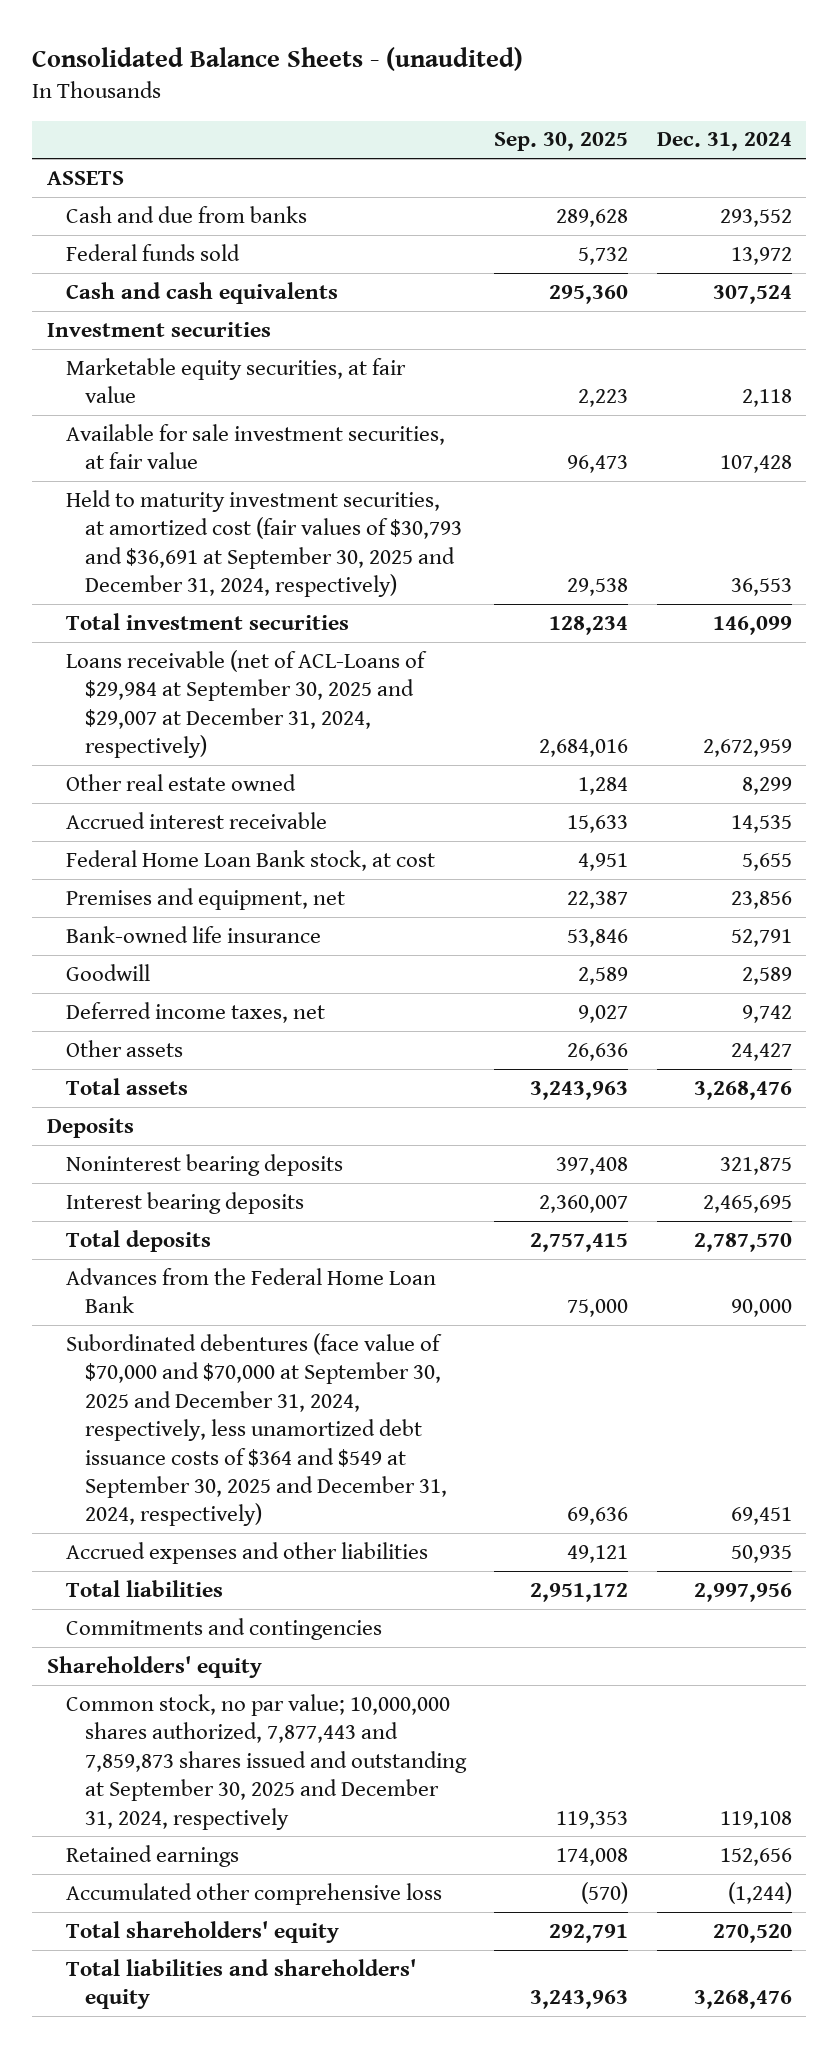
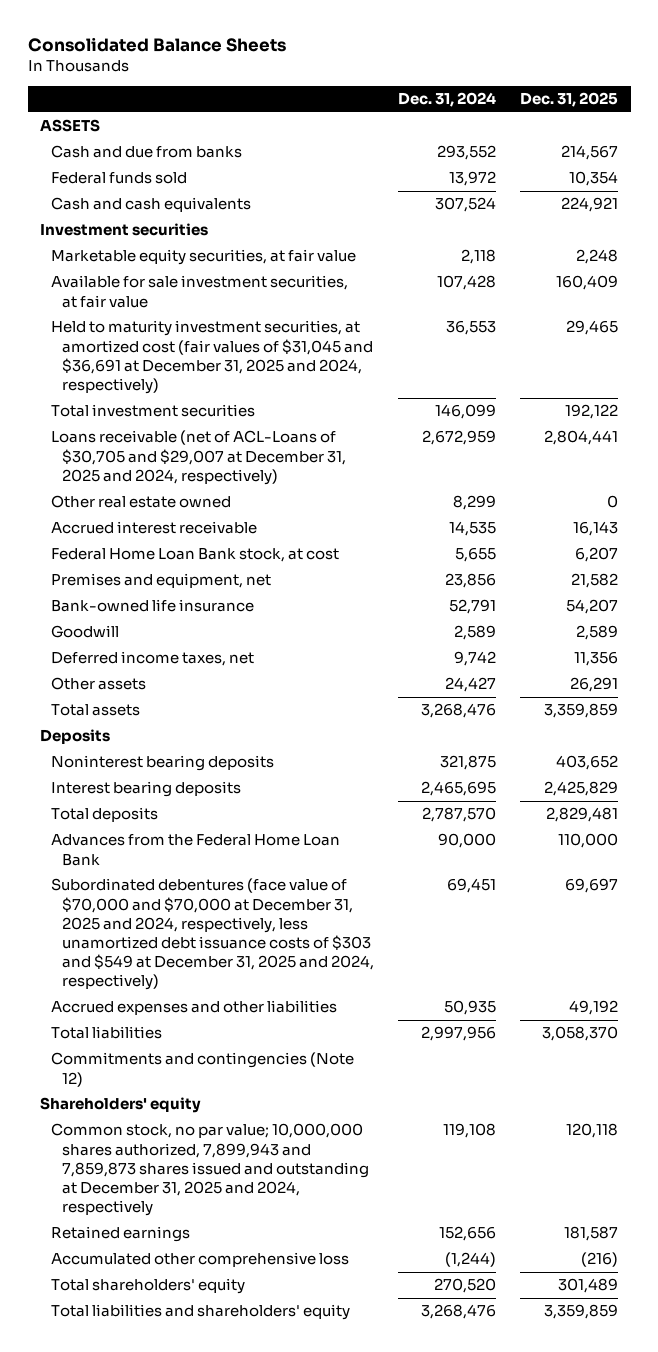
[32,47,524,72] Consolidated Balance Sheets - (unaudited) -> [27,36,286,52] Consolidated Balance Sheets
[494,132,629,152] Sep. 30, 2025 -> none
none -> [520,92,619,108] Dec. 31, 2025
[65,489,462,598] Held to maturity investment securities, at amortized cost (fair values of $30,793 and $36,691 at September 30, 2025 and December 31, 2024, respectively) -> [50,320,373,395] Held to maturity investment securities, at amortized cost (fair values of $31,045 and $36,691 at December 31, 2025 and 2024, respectively)
[65,649,427,759] Loans receivable (net of ACL-Loans of $29,984 at September 30, 2025 and $29,007 at December 31, 2024, respectively) -> [50,430,346,485] Loans receivable (net of ACL-Loans of $30,705 and $29,007 at December 31, 2025 and 2024, respectively)
[65,1332,447,1527] Subordinated debentures (face value of $70,000 and $70,000 at September 30, 2025 and December 31, 2024, respectively, less unamortized debt issuance costs of $364 and $549 at September 30, 2025 and December 31, 2024, respectively) -> [50,878,374,991] Subordinated debentures (face value of $70,000 and $70,000 at December 31, 2025 and 2024, respectively, less unamortized debt issuance costs of $303 and $549 at December 31, 2025 and 2024, respectively)
[65,1617,382,1640] Commitments and contingencies -> [50,1052,354,1087] Commitments and contingencies (Note 12)
[65,1693,467,1830] Common stock, no par value; 10,000,000 shares authorized, 7,877,443 and 7,859,873 shares issued and outstanding at September 30, 2025 and December 31, 2024, respectively -> [50,1123,369,1217] Common stock, no par value; 10,000,000 shares authorized, 7,899,943 and 7,859,873 shares issued and outstanding at December 31, 2025 and 2024, respectively

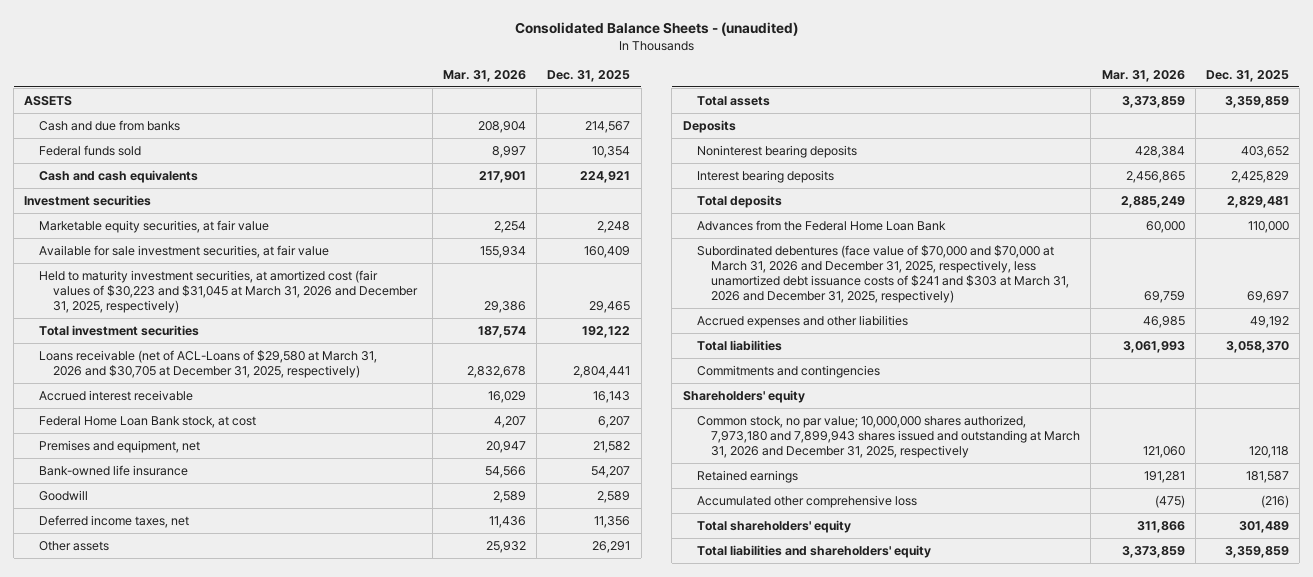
[27,36,286,52] Consolidated Balance Sheets -> [514,21,798,36] Consolidated Balance Sheets - (unaudited)
[397,92,496,108] Dec. 31, 2024 -> none
none -> [443,69,527,82] Mar. 31, 2026
[50,320,373,395] Held to maturity investment securities, at amortized cost (fair values of $31,045 and $36,691 at December 31, 2025 and 2024, respectively) -> [38,269,418,314] Held to maturity investment securities, at amortized cost (fair values of $30,223 and $31,045 at March 31, 2026 and December 31, 2025, respectively)
[50,495,231,509] Other real estate owned -> none
[50,430,346,485] Loans receivable (net of ACL-Loans of $30,705 and $29,007 at December 31, 2025 and 2024, respectively) -> [38,349,377,378] Loans receivable (net of ACL-Loans of $29,580 at March 31, 2026 and $30,705 at December 31, 2025, respectively)
[50,878,374,991] Subordinated debentures (face value of $70,000 and $70,000 at December 31, 2025 and 2024, respectively, less unamortized debt issuance costs of $303 and $549 at December 31, 2025 and 2024, respectively) -> [696,244,1070,304] Subordinated debentures (face value of $70,000 and $70,000 at March 31, 2026 and December 31, 2025, respectively, less unamortized debt issuance costs of $241 and $303 at March 31, 2026 and December 31, 2025, respectively)
[50,1052,354,1087] Commitments and contingencies (Note 12) -> [696,364,880,378] Commitments and contingencies
[50,1123,369,1217] Common stock, no par value; 10,000,000 shares authorized, 7,899,943 and 7,859,873 shares issued and outstanding at December 31, 2025 and 2024, respectively -> [696,414,1081,459] Common stock, no par value; 10,000,000 shares authorized, 7,973,180 and 7,899,943 shares issued and outstanding at March 31, 2026 and December 31, 2025, respectively

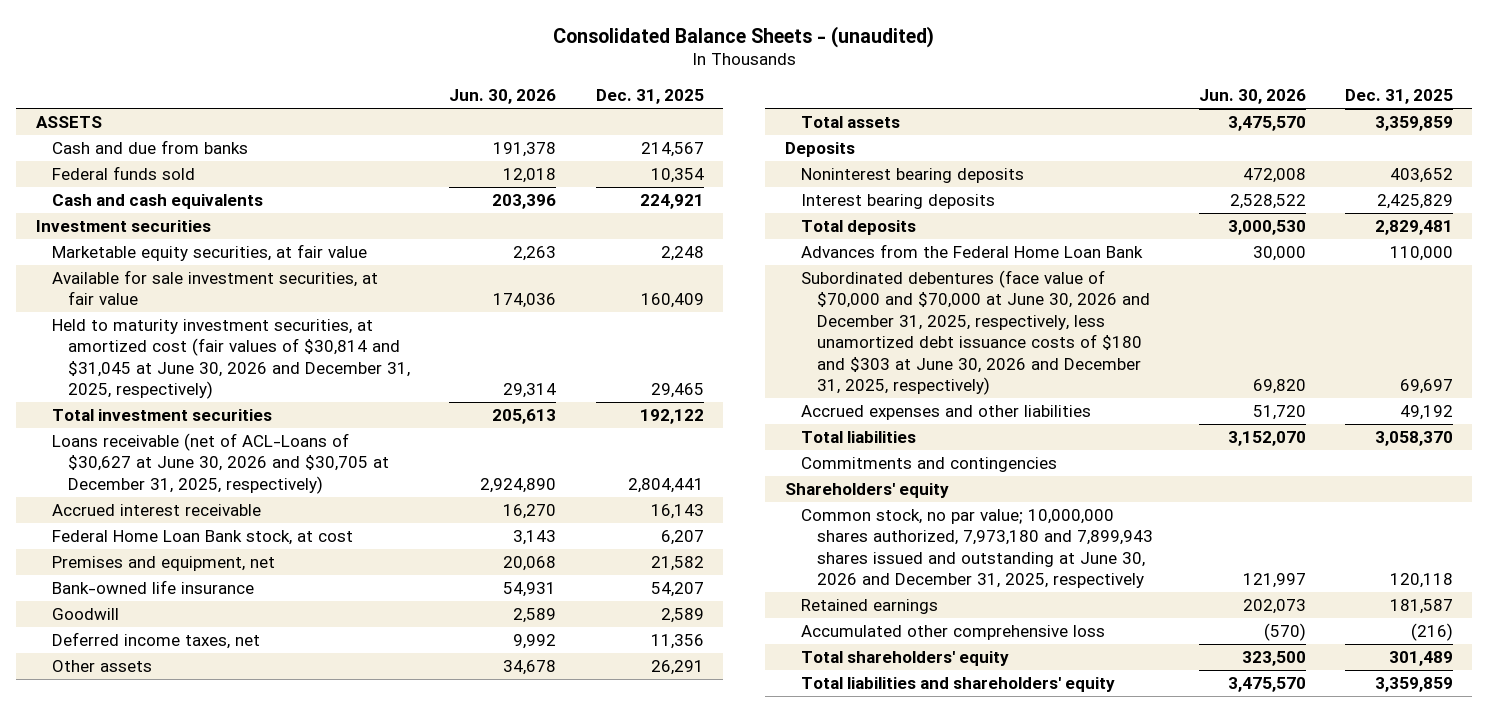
[443,69,527,82] Mar. 31, 2026 -> none
none -> [449,89,557,105] Jun. 30, 2026
[38,269,418,314] Held to maturity investment securities, at amortized cost (fair values of $30,223 and $31,045 at March 31, 2026 and December 31, 2025, respectively) -> [52,319,411,400] Held to maturity investment securities, at amortized cost (fair values of $30,814 and $31,045 at June 30, 2026 and December 31, 2025, respectively)
[38,349,377,378] Loans receivable (net of ACL-Loans of $29,580 at March 31, 2026 and $30,705 at December 31, 2025, respectively) -> [52,433,390,494] Loans receivable (net of ACL-Loans of $30,627 at June 30, 2026 and $30,705 at December 31, 2025, respectively)
[696,244,1070,304] Subordinated debentures (face value of $70,000 and $70,000 at March 31, 2026 and December 31, 2025, respectively, less unamortized debt issuance costs of $241 and $303 at March 31, 2026 and December 31, 2025, respectively) -> [801,270,1151,396] Subordinated debentures (face value of $70,000 and $70,000 at June 30, 2026 and December 31, 2025, respectively, less unamortized debt issuance costs of $180 and $303 at June 30, 2026 and December 31, 2025, respectively)
[696,414,1081,459] Common stock, no par value; 10,000,000 shares authorized, 7,973,180 and 7,899,943 shares issued and outstanding at March 31, 2026 and December 31, 2025, respectively -> [801,509,1154,589] Common stock, no par value; 10,000,000 shares authorized, 7,973,180 and 7,899,943 shares issued and outstanding at June 30, 2026 and December 31, 2025, respectively

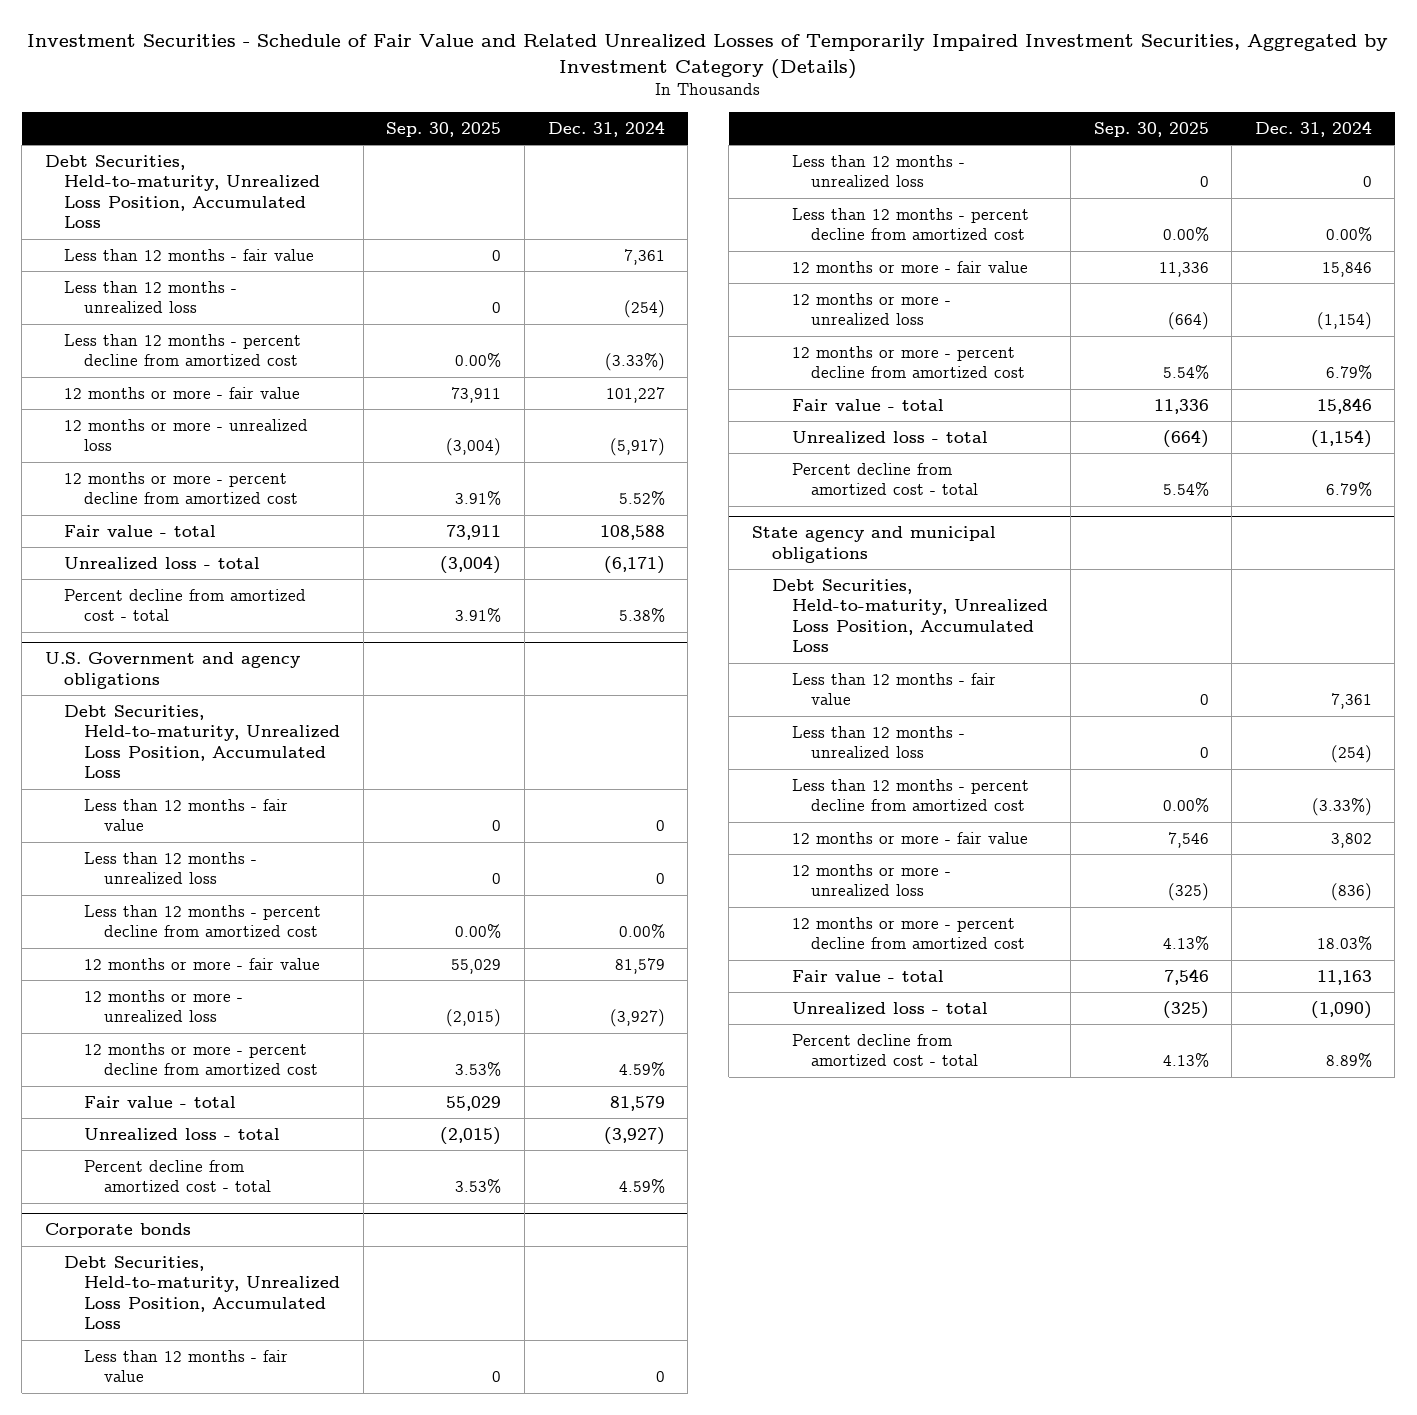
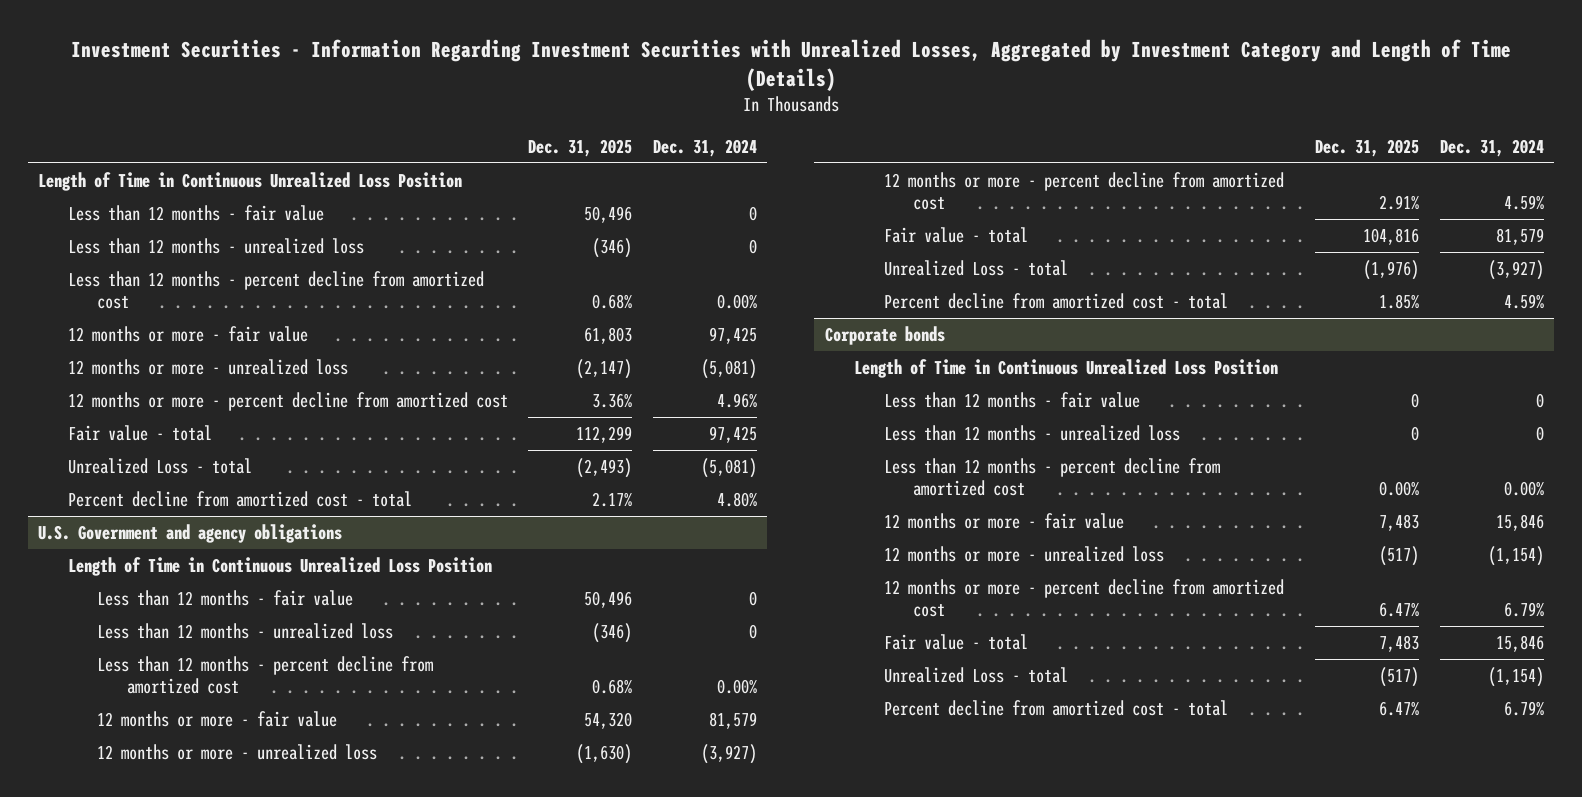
[27,34,1389,79] Investment Securities - Schedule of Fair Value and Related Unrealized Losses of Temporarily Impaired Investment Securities, Aggregated by Investment Category (Details) -> [70,38,1511,91] Investment Securities - Information Regarding Investment Securities with Unrealized Losses, Aggregated by Investment Category and Length of Time (Details)
[386,121,502,137] Sep. 30, 2025 -> none
none -> [528,138,633,157] Dec. 31, 2025
[44,154,321,229] Debt Securities, Held-to-maturity, Unrealized Loss Position, Accumulated Loss -> [38,171,463,191] Length of Time in Continuous Unrealized Loss Position
[623,248,665,265] 7,361 -> [749,205,758,221] 0
[623,300,665,319] (254) -> [749,238,758,254] 0
[604,353,665,372] (3.33%) -> [717,294,758,310] 0.00%
[605,386,665,403] 101,227 -> [709,326,758,344] 97,425
[609,438,665,457] (5,917) -> [701,358,758,379] (5,081)
[618,491,665,506] 5.52% -> [717,392,758,408] 4.96%
[599,524,665,540] 108,588 -> [709,425,758,443] 97,425
[64,556,261,570] Unrealized loss - total -> [67,457,252,474] Unrealized Loss - total
[603,555,665,574] (6,171) -> [701,457,758,478] (5,081)
[618,608,665,623] 5.38% -> [717,491,758,507] 4.80%
[64,704,341,779] Debt Securities, Held-to-maturity, Unrealized Loss Position, Accumulated Loss -> [67,556,492,576] Length of Time in Continuous Unrealized Loss Position
[84,1127,281,1141] Unrealized loss - total -> [883,259,1068,276] Unrealized Loss - total
[64,1255,341,1330] Debt Securities, Held-to-maturity, Unrealized Loss Position, Accumulated Loss -> [854,358,1279,378] Length of Time in Continuous Unrealized Loss Position
[791,430,988,444] Unrealized loss - total -> [883,666,1068,683] Unrealized Loss - total
[752,526,997,563] State agency and municipal obligations -> none
[771,578,1048,653] Debt Securities, Held-to-maturity, Unrealized Loss Position, Accumulated Loss -> none
[791,672,996,706] Less than 12 months - fair value -> none
[791,725,965,759] Less than 12 months - unrealized loss -> none
[791,778,1029,812] Less than 12 months - percent decline from amortized cost -> none
[791,831,1028,844] 12 months or more - fair value -> none
[791,863,951,897] 12 months or more - unrealized loss -> none
[791,916,1026,950] 12 months or more - percent decline from amortized cost -> none
[791,969,944,982] Fair value - total -> none
[791,1001,988,1015] Unrealized loss - total -> none
[791,1033,979,1067] Percent decline from amortized cost - total -> none

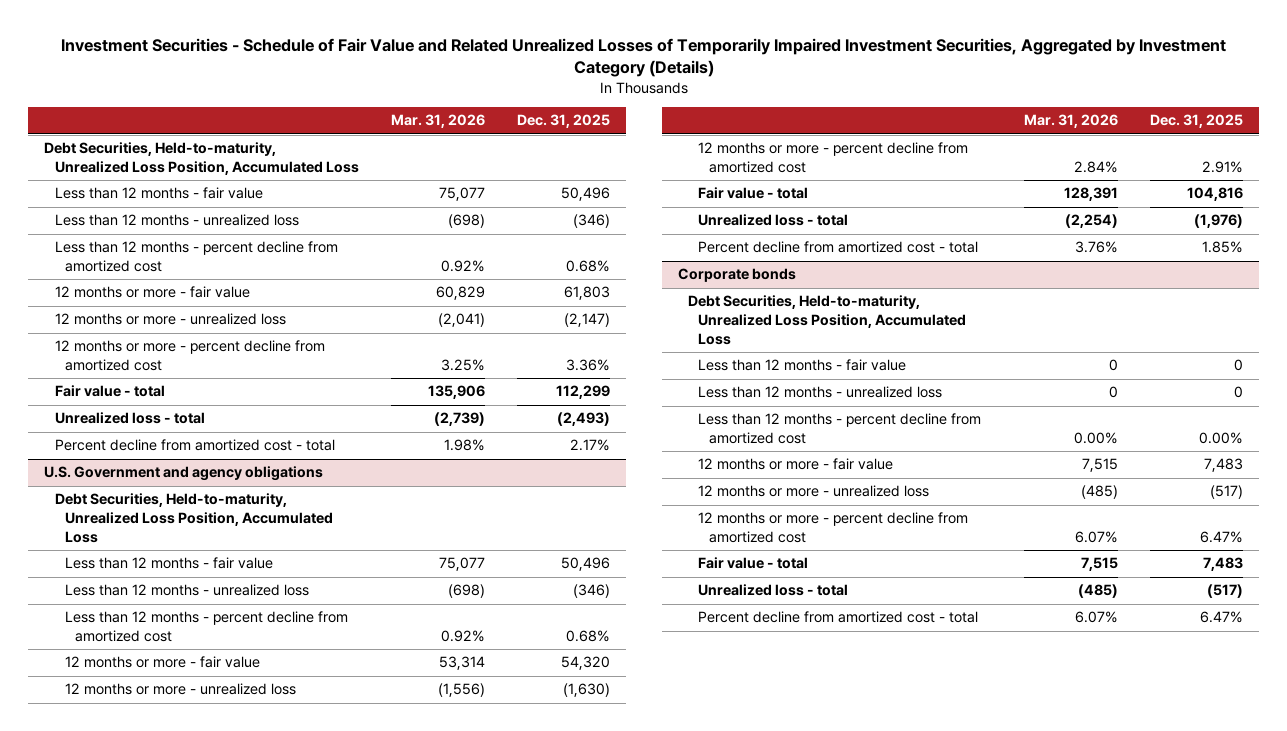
[70,38,1511,91] Investment Securities - Information Regarding Investment Securities with Unrealized Losses, Aggregated by Investment Category and Length of Time (Details) -> [60,37,1226,78] Investment Securities - Schedule of Fair Value and Related Unrealized Losses of Temporarily Impaired Investment Securities, Aggregated by Investment Category (Details)
[653,138,758,157] Dec. 31, 2024 -> none
none -> [390,114,485,129] Mar. 31, 2026
[38,171,463,191] Length of Time in Continuous Unrealized Loss Position -> [44,142,359,175] Debt Securities, Held-to-maturity, Unrealized Loss Position, Accumulated Loss
[67,457,252,474] Unrealized Loss - total -> [54,412,205,425] Unrealized loss - total
[67,556,492,576] Length of Time in Continuous Unrealized Loss Position -> [54,493,334,543] Debt Securities, Held-to-maturity, Unrealized Loss Position, Accumulated Loss
[883,259,1068,276] Unrealized Loss - total -> [698,214,849,227] Unrealized loss - total
[854,358,1279,378] Length of Time in Continuous Unrealized Loss Position -> [688,295,967,345] Debt Securities, Held-to-maturity, Unrealized Loss Position, Accumulated Loss
[883,666,1068,683] Unrealized Loss - total -> [698,584,849,597] Unrealized loss - total

